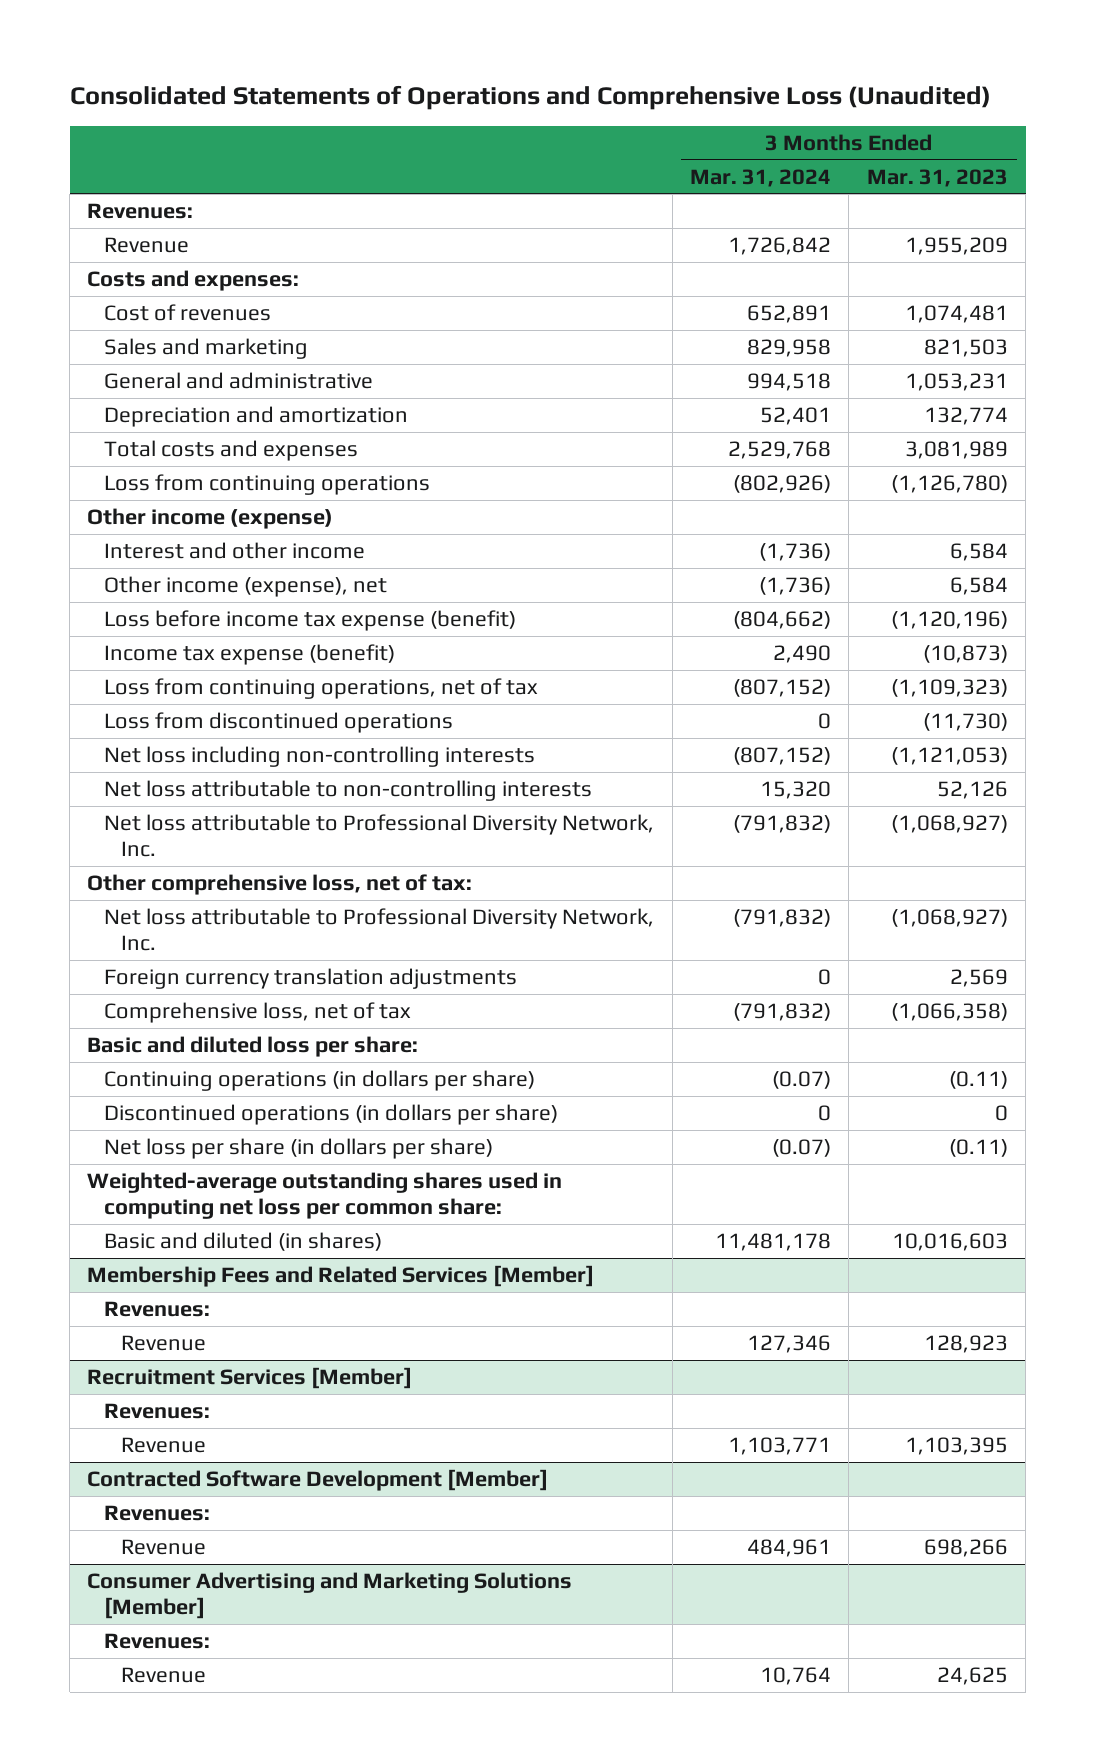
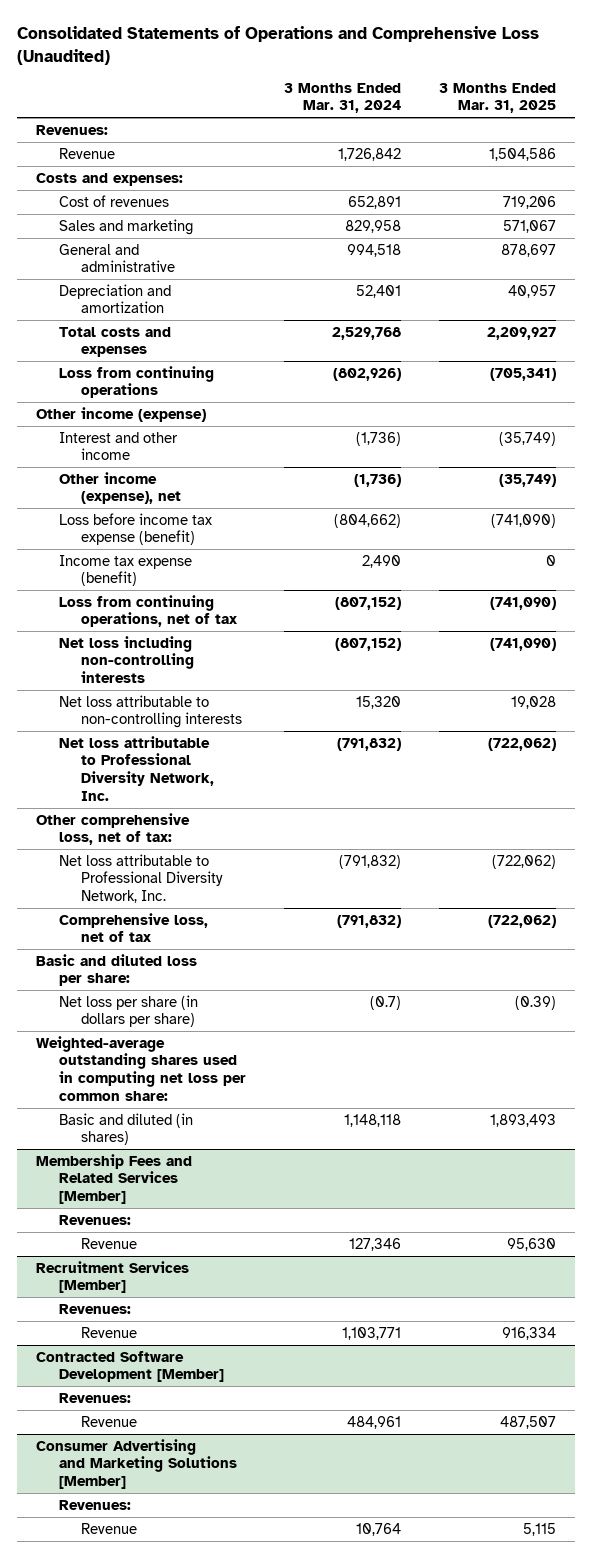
[866,168,1008,187] Mar. 31, 2023 -> none
none -> [438,82,556,114] 3 Months Ended Mar. 31, 2025
[104,712,454,734] Loss from discontinued operations -> none
[104,968,518,990] Foreign currency translation adjustments -> none
[104,1070,536,1092] Continuing operations (in dollars per share) -> none
[104,1104,559,1126] Discontinued operations (in dollars per share) -> none
[772,1139,832,1158] (0.07) -> [369,995,401,1010] (0.7)
[715,1233,832,1252] 11,481,178 -> [343,1113,401,1127] 1,148,118

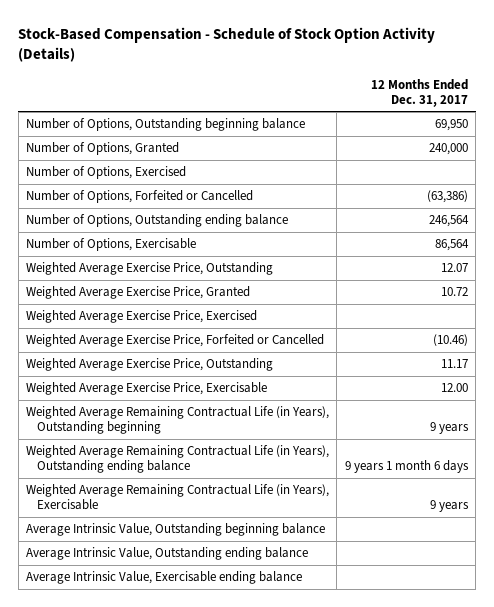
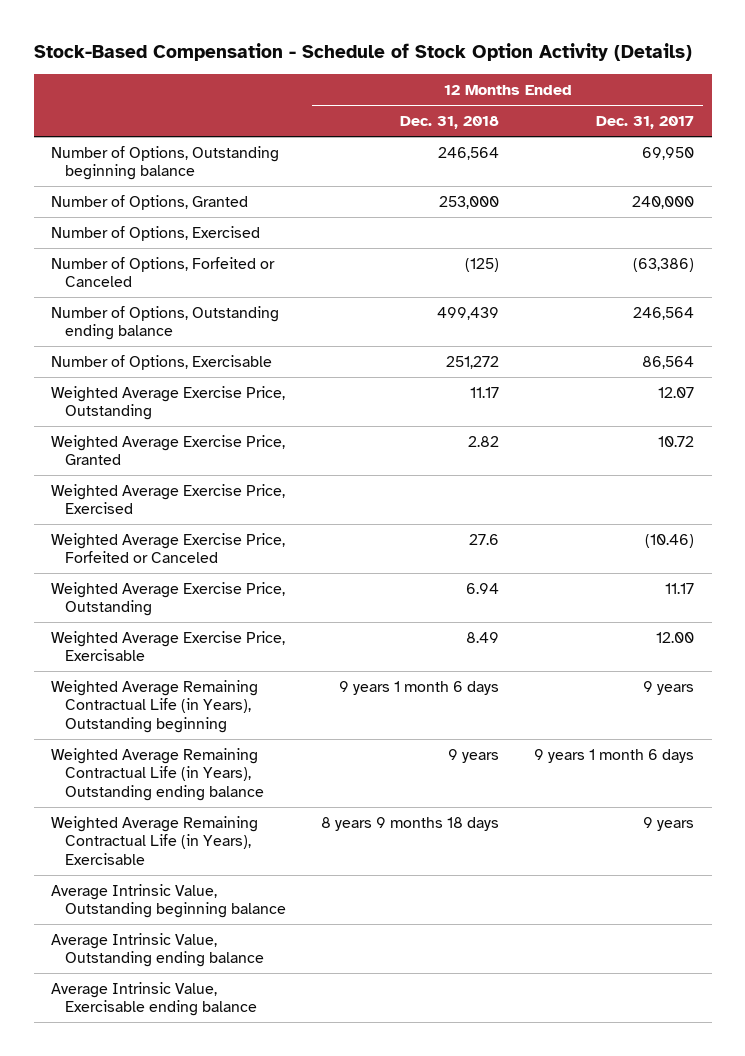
none -> [400,116,500,130] Dec. 31, 2018
[26,190,254,204] Number of Options, Forfeited or Cancelled -> [51,256,276,288] Number of Options, Forfeited or Canceled
[26,334,325,348] Weighted Average Exercise Price, Forfeited or Cancelled -> [51,532,286,564] Weighted Average Exercise Price, Forfeited or Canceled

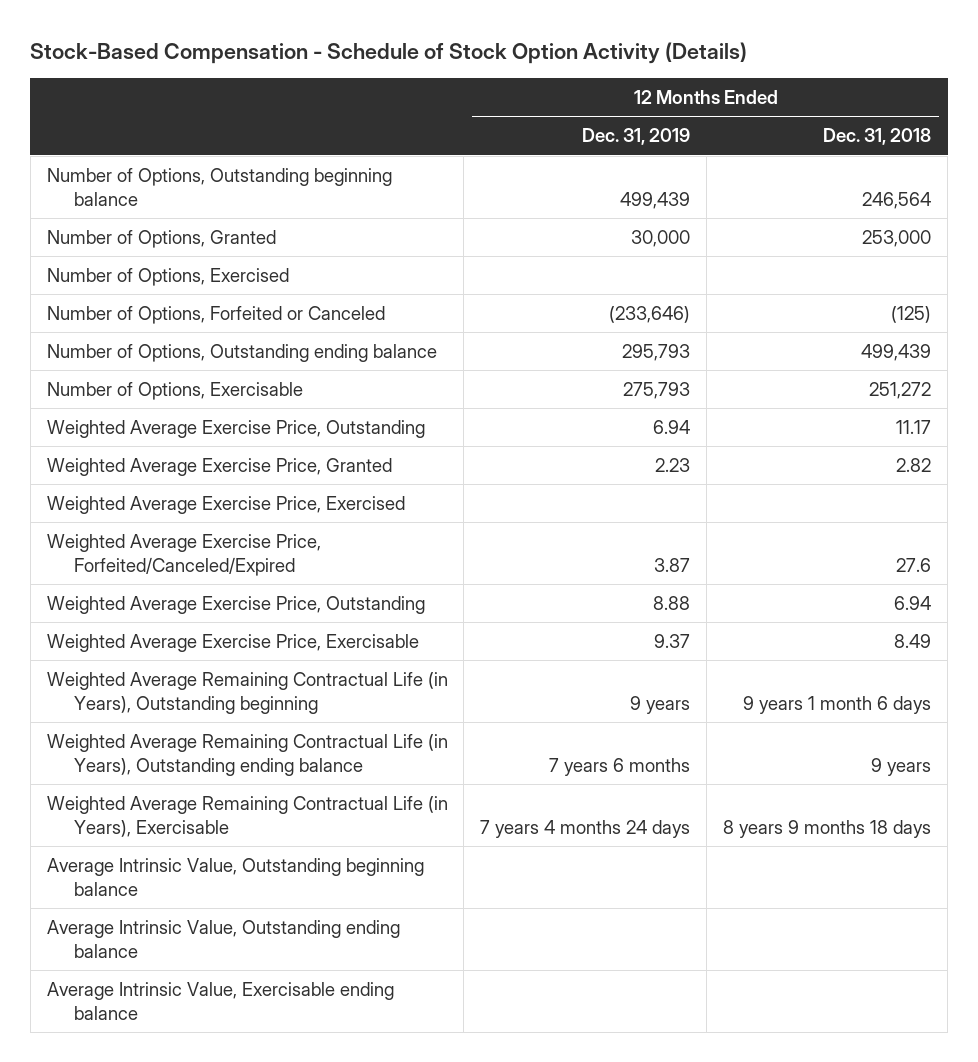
[596,116,695,130] Dec. 31, 2017 -> none
none -> [582,128,691,146] Dec. 31, 2019
[51,532,286,564] Weighted Average Exercise Price, Forfeited or Canceled -> [46,534,321,576] Weighted Average Exercise Price, Forfeited/Canceled/Expired

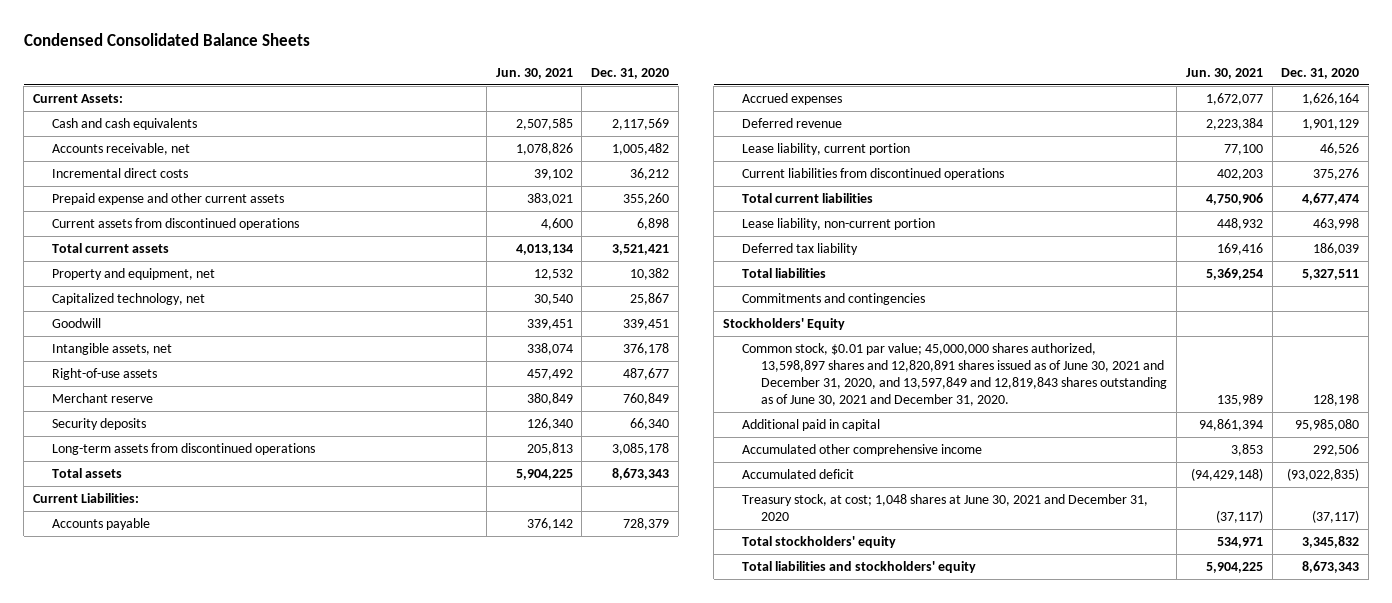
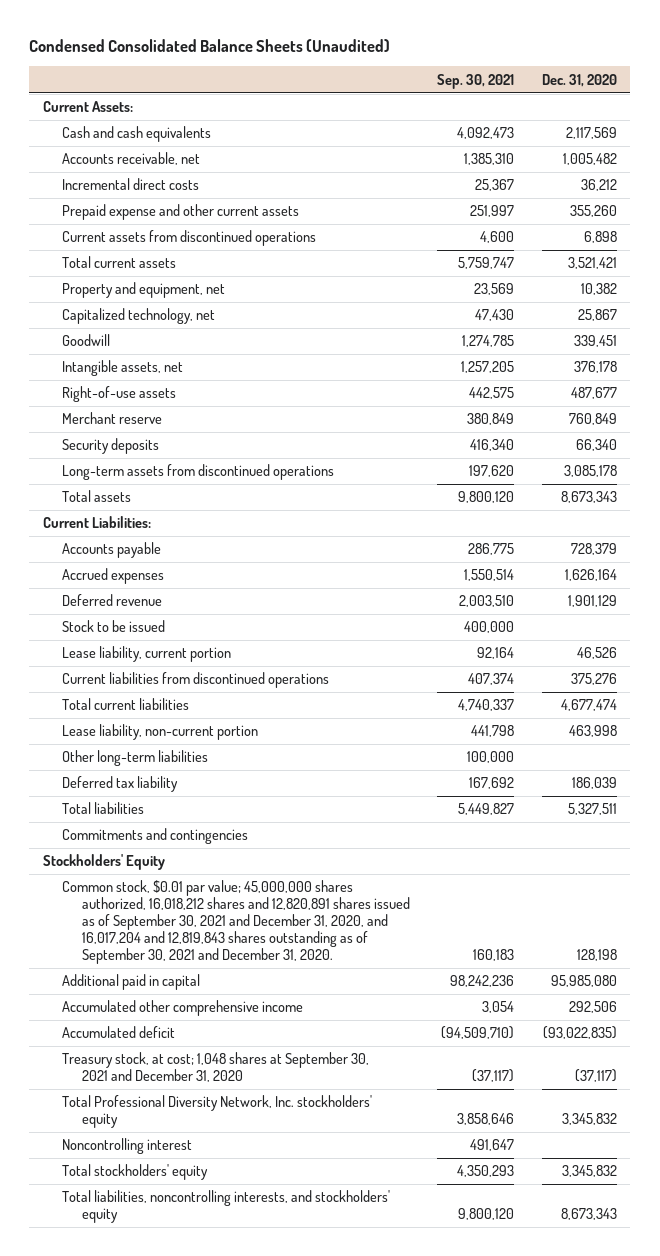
[23,32,310,46] Condensed Consolidated Balance Sheets -> [29,38,391,52] Condensed Consolidated Balance Sheets (Unaudited)
[495,68,573,80] Jun. 30, 2021 -> none
none -> [437,73,515,89] Sep. 30, 2021
none -> [62,620,166,633] Stock to be issued
none -> [62,750,209,767] Other long-term liabilities
[742,343,1168,406] Common stock, $0.01 par value; 45,000,000 shares authorized, 13,598,897 shares and 12,820,891 shares issued as of June 30, 2021 and December 31, 2020, and 13,597,849 and 12,819,843 shares outstanding as of June 30, 2021 and December 31, 2020. -> [62,880,410,965] Common stock, $0.01 par value; 45,000,000 shares authorized, 16,018,212 shares and 12,820,891 shares issued as of September 30, 2021 and December 31, 2020, and 16,017,204 and 12,819,843 shares outstanding as of September 30, 2021 and December 31, 2020.
[742,494,1149,522] Treasury stock, at cost; 1,048 shares at June 30, 2021 and December 31, 2020 -> [62,1052,370,1083] Treasury stock, at cost; 1,048 shares at September 30, 2021 and December 31, 2020
none -> [62,1095,373,1129] Total Professional Diversity Network, Inc. stockholders' equity
none -> [62,1138,193,1155] Noncontrolling interest
[742,561,977,574] Total liabilities and stockholders' equity -> [62,1190,391,1224] Total liabilities, noncontrolling interests, and stockholders' equity

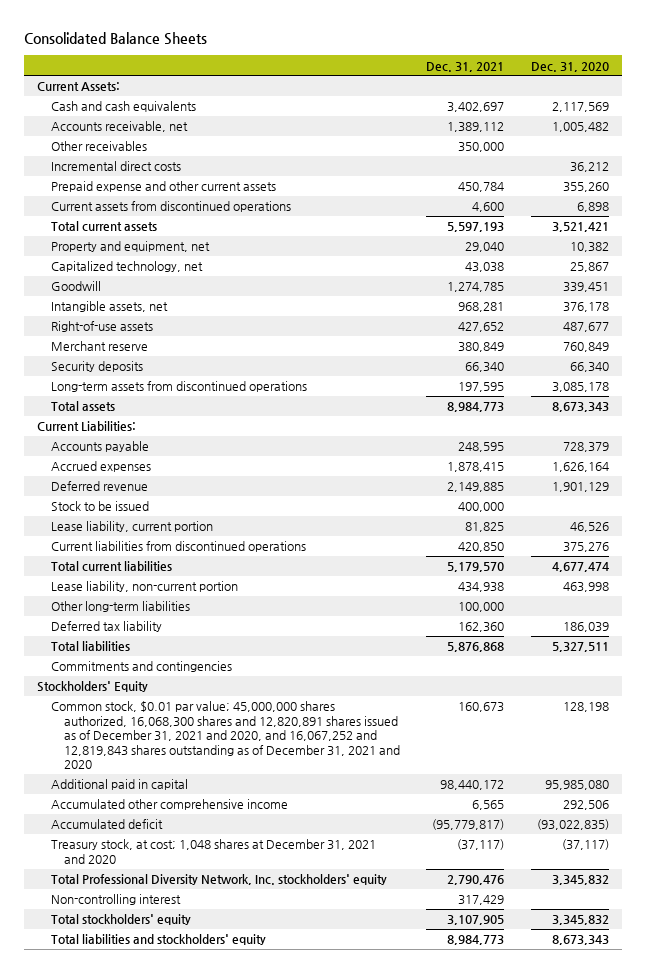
[29,38,391,52] Condensed Consolidated Balance Sheets (Unaudited) -> [24,32,208,46] Consolidated Balance Sheets
[437,73,515,89] Sep. 30, 2021 -> none
none -> [426,61,505,72] Dec. 31, 2021
none -> [50,141,147,152] Other receivables
[62,880,410,965] Common stock, $0.01 par value; 45,000,000 shares authorized, 16,018,212 shares and 12,820,891 shares issued as of September 30, 2021 and December 31, 2020, and 16,017,204 and 12,819,843 shares outstanding as of September 30, 2021 and December 31, 2020. -> [50,701,400,770] Common stock, $0.01 par value; 45,000,000 shares authorized, 16,068,300 shares and 12,820,891 shares issued as of December 31, 2021 and 2020, and 16,067,252 and 12,819,843 shares outstanding as of December 31, 2021 and 2020
[62,1052,370,1083] Treasury stock, at cost; 1,048 shares at September 30, 2021 and December 31, 2020 -> [50,839,376,864] Treasury stock, at cost; 1,048 shares at December 31, 2021 and 2020
[62,1138,193,1155] Noncontrolling interest -> [50,894,181,906] Non-controlling interest
[62,1190,391,1224] Total liabilities, noncontrolling interests, and stockholders' equity -> [50,934,266,946] Total liabilities and stockholders' equity

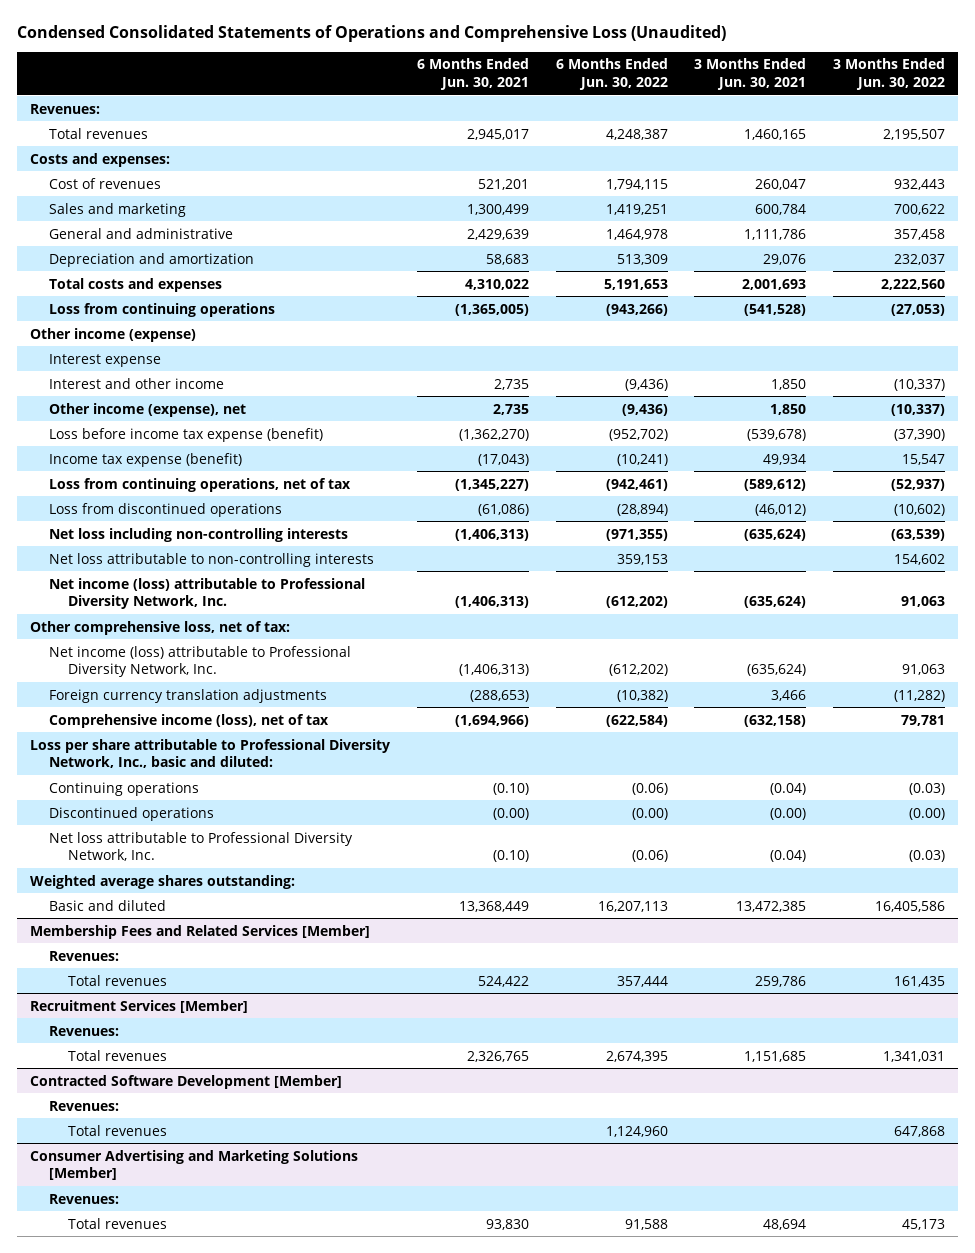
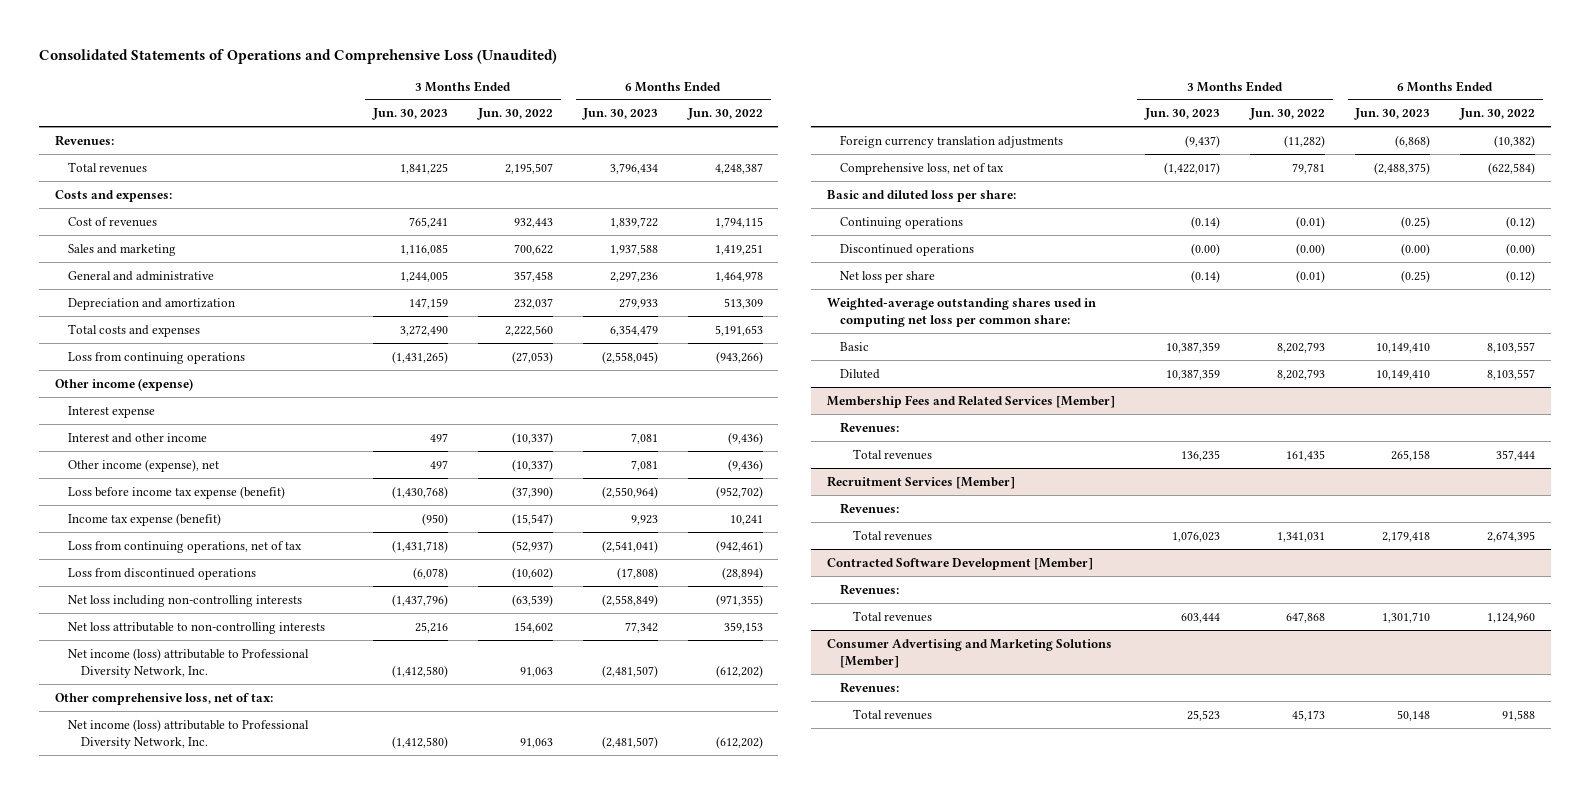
[16,25,726,43] Condensed Consolidated Statements of Operations and Comprehensive Loss (Unaudited) -> [39,48,558,64] Consolidated Statements of Operations and Comprehensive Loss (Unaudited)
[416,58,529,90] 6 Months Ended Jun. 30, 2021 -> none
[694,58,807,90] 3 Months Ended Jun. 30, 2021 -> none
none -> [371,108,448,121] Jun. 30, 2023
none -> [582,108,659,121] Jun. 30, 2023
[616,453,668,466] (10,241) -> [730,514,764,525] 10,241
[901,453,945,465] 15,547 -> [511,512,553,526] (15,547)
[49,713,330,728] Comprehensive income (loss), net of tax -> [839,162,1004,175] Comprehensive loss, net of tax
[30,738,391,769] Loss per share attributable to Professional Diversity Network, Inc., basic and diluted: -> [826,189,1016,202] Basic and diluted loss per share:
[631,782,668,795] (0.06) -> [1506,215,1536,229] (0.12)
[908,782,945,795] (0.03) -> [1296,215,1326,229] (0.01)
[49,831,354,862] Net loss attributable to Professional Diversity Network, Inc. -> [839,270,935,283] Net loss per share
[631,850,668,863] (0.06) -> [1506,269,1536,283] (0.12)
[908,850,945,863] (0.03) -> [1296,269,1326,283] (0.01)
[30,874,296,889] Weighted average shares outstanding: -> [826,297,1096,327] Weighted-average outstanding shares used in computing net loss per common share:
[49,899,167,911] Basic and diluted -> [839,341,869,351] Basic
[597,900,668,912] 16,207,113 -> [1487,341,1536,353] 8,103,557
[874,900,945,912] 16,405,586 -> [1277,341,1326,353] 8,202,793
none -> [839,368,880,379] Diluted

